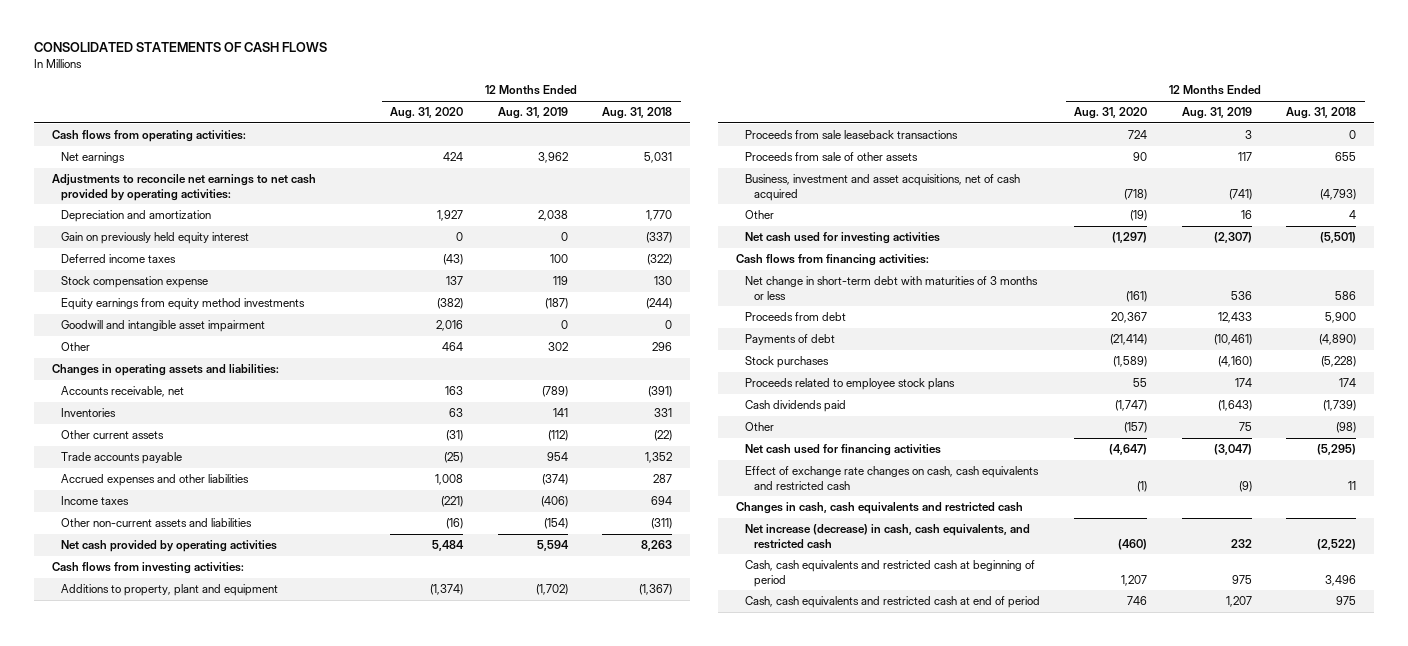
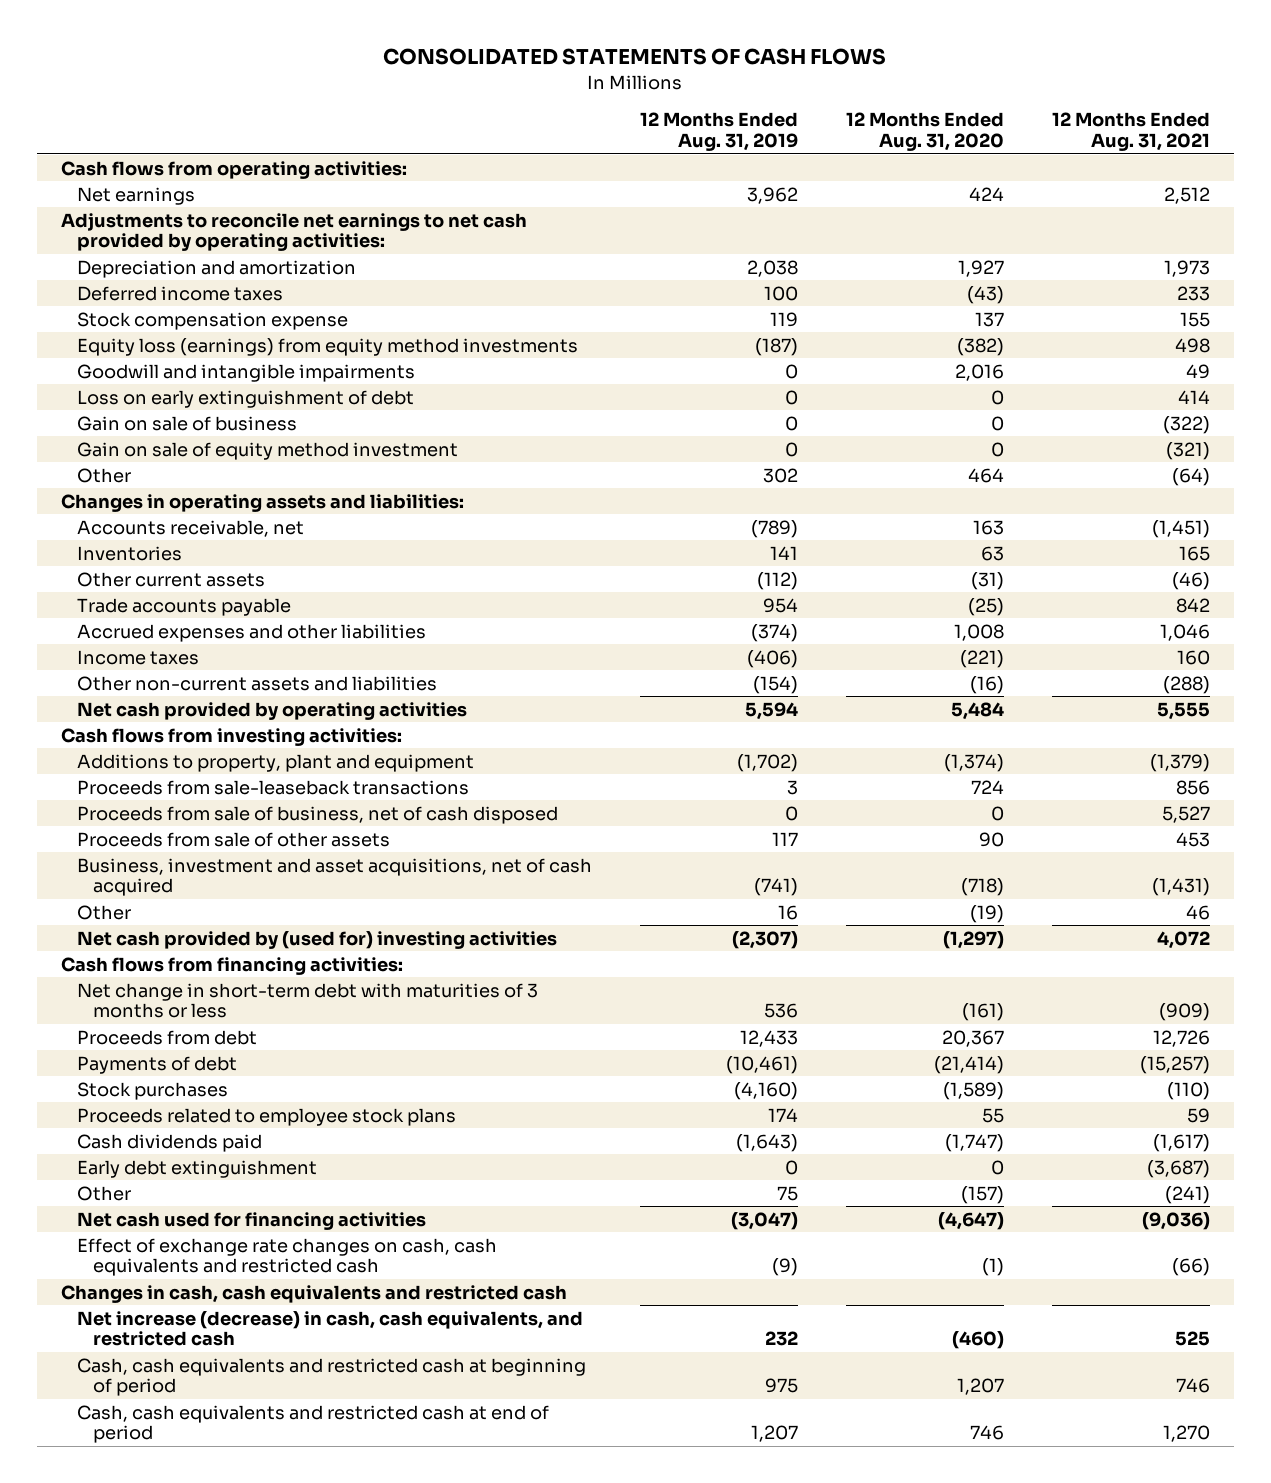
[602,107,673,120] Aug. 31, 2018 -> none
none -> [1052,112,1211,152] 12 Months Ended Aug. 31, 2021
[60,232,249,245] Gain on previously held equity interest -> none
[60,298,305,311] Equity earnings from equity method investments -> [76,337,578,356] Equity loss (earnings) from equity method investments
[60,320,265,333] Goodwill and intangible asset impairment -> [76,363,415,382] Goodwill and intangible impairments
none -> [76,389,414,408] Loss on early extinguishment of debt
none -> [76,415,297,431] Gain on sale of business
none -> [76,441,458,460] Gain on sale of equity method investment
[745,130,959,140] Proceeds from sale leaseback transactions -> [76,779,469,795] Proceeds from sale-leaseback transactions
none -> [76,805,558,824] Proceeds from sale of business, net of cash disposed
[745,232,941,245] Net cash used for investing activities -> [76,930,557,949] Net cash provided by (used for) investing activities
none -> [76,1159,317,1178] Early debt extinguishment

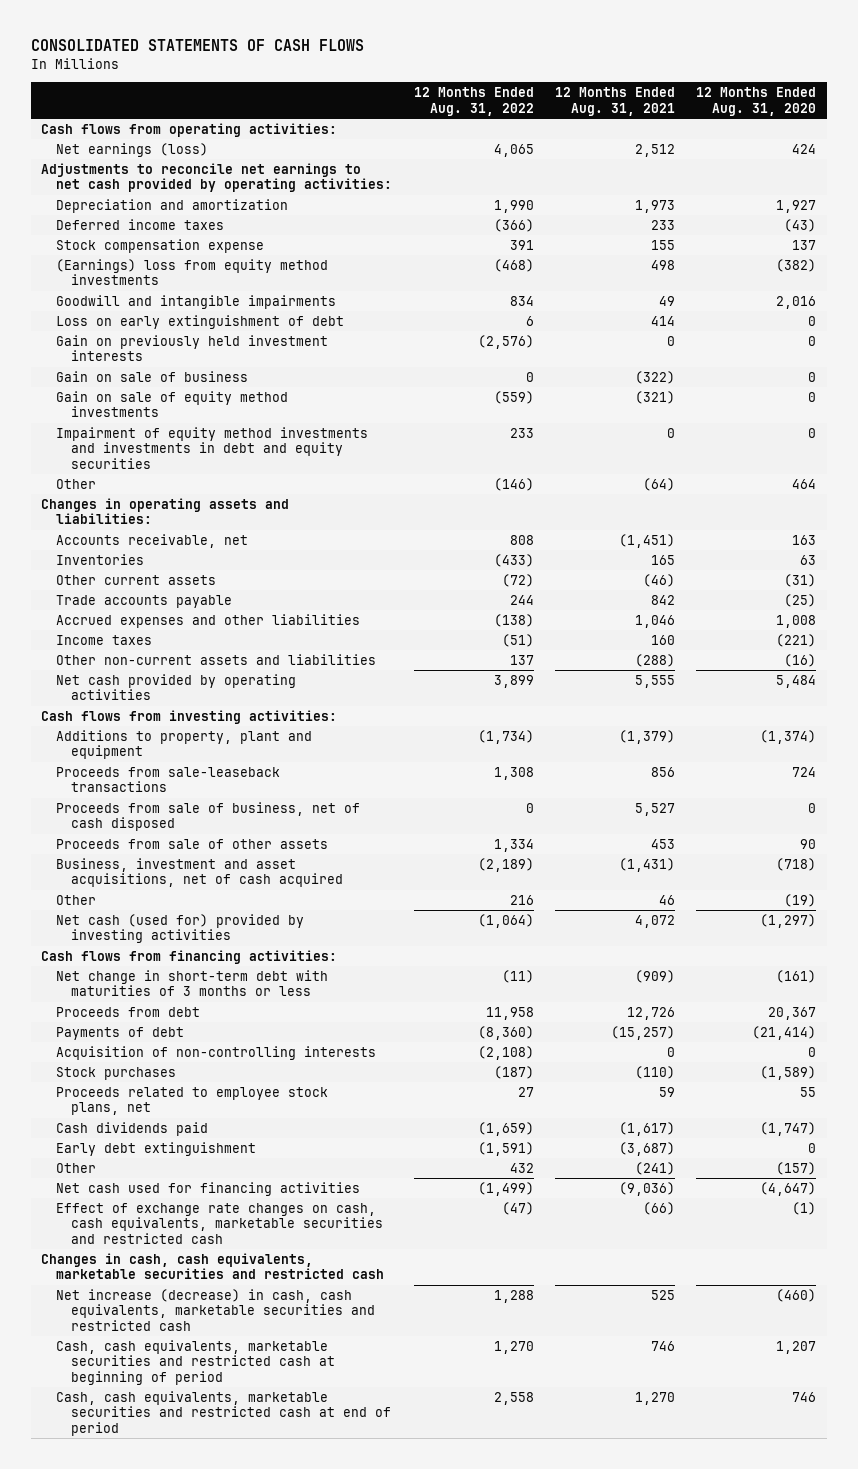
[639,112,798,152] 12 Months Ended Aug. 31, 2019 -> none
none -> [413,87,534,116] 12 Months Ended Aug. 31, 2022
[76,186,195,205] Net earnings -> [56,143,209,158] Net earnings (loss)
[76,337,578,356] Equity loss (earnings) from equity method investments -> [56,259,329,286] (Earnings) loss from equity method investments
none -> [56,335,329,362] Gain on previously held investment interests
[76,441,458,460] Gain on sale of equity method investment -> [56,391,289,418] Gain on sale of equity method investments
none -> [56,427,369,469] Impairment of equity method investments and investments in debt and equity securities
[76,930,557,949] Net cash provided by (used for) investing activities -> [56,914,305,944] Net cash (used for) provided by investing activities
none -> [56,1046,377,1061] Acquisition of non-controlling interests
[76,1107,456,1126] Proceeds related to employee stock plans -> [56,1087,329,1116] Proceeds related to employee stock plans, net
[76,1237,497,1277] Effect of exchange rate changes on cash, cash equivalents and restricted cash -> [56,1203,384,1244] Effect of exchange rate changes on cash, cash equivalents, marketable securities and restricted cash
[60,1284,567,1303] Changes in cash, cash equivalents and restricted cash -> [41,1253,385,1280] Changes in cash, cash equivalents, marketable securities and restricted cash
[76,1310,583,1347] Net increase (decrease) in cash, cash equivalents, and restricted cash -> [56,1289,376,1331] Net increase (decrease) in cash, cash equivalents, marketable securities and restricted cash
[76,1357,586,1397] Cash, cash equivalents and restricted cash at beginning of period -> [56,1340,336,1385] Cash, cash equivalents, marketable securities and restricted cash at beginning of period
[76,1404,549,1444] Cash, cash equivalents and restricted cash at end of period -> [56,1391,392,1436] Cash, cash equivalents, marketable securities and restricted cash at end of period

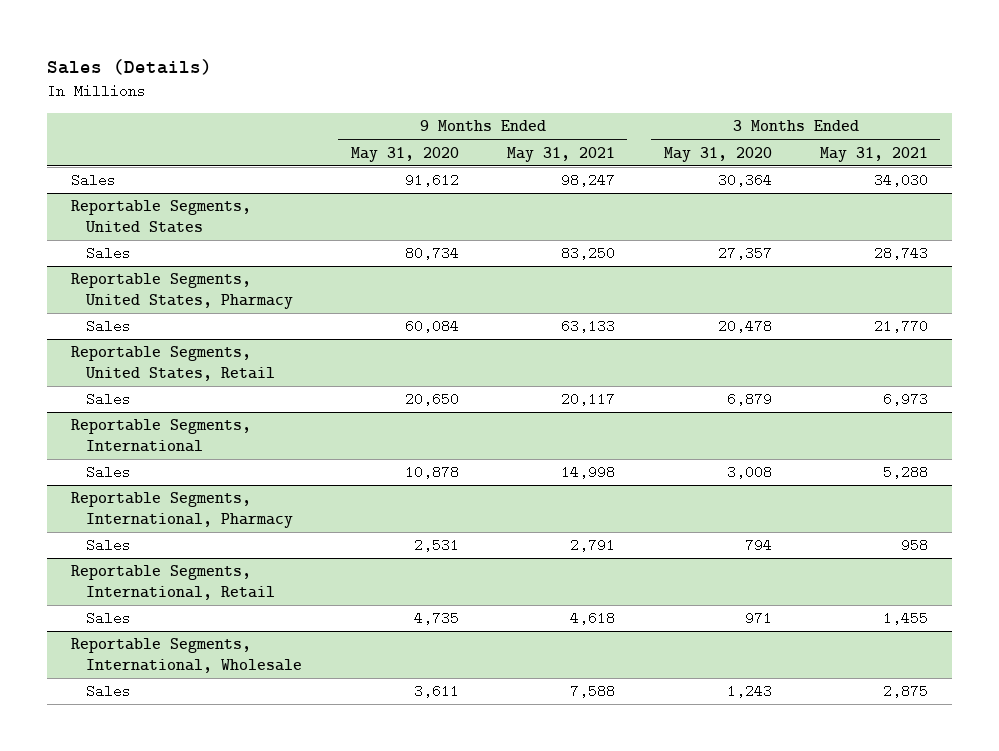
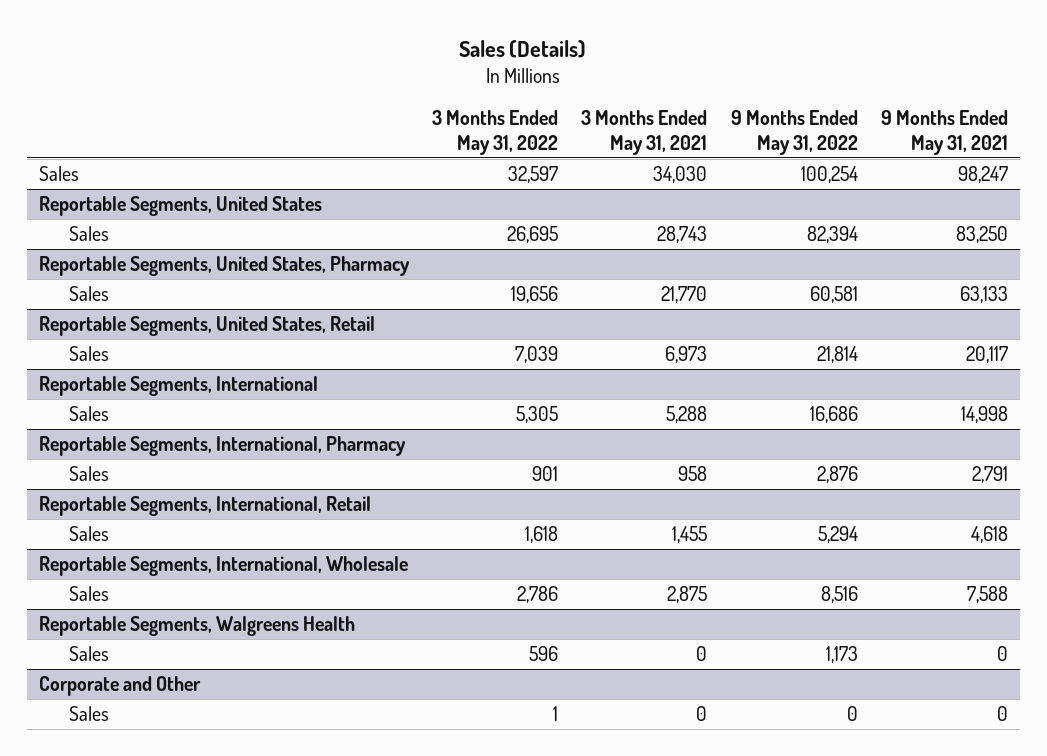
[350,146,459,162] May 31, 2020 -> none
[663,146,772,162] May 31, 2020 -> none
none -> [432,109,559,155] 3 Months Ended May 31, 2022
none -> [730,109,858,155] 9 Months Ended May 31, 2022
none -> [38,616,355,637] Reportable Segments, Walgreens Health
none -> [68,646,109,662] Sales
none -> [38,676,201,697] Corporate and Other
none -> [68,706,109,722] Sales

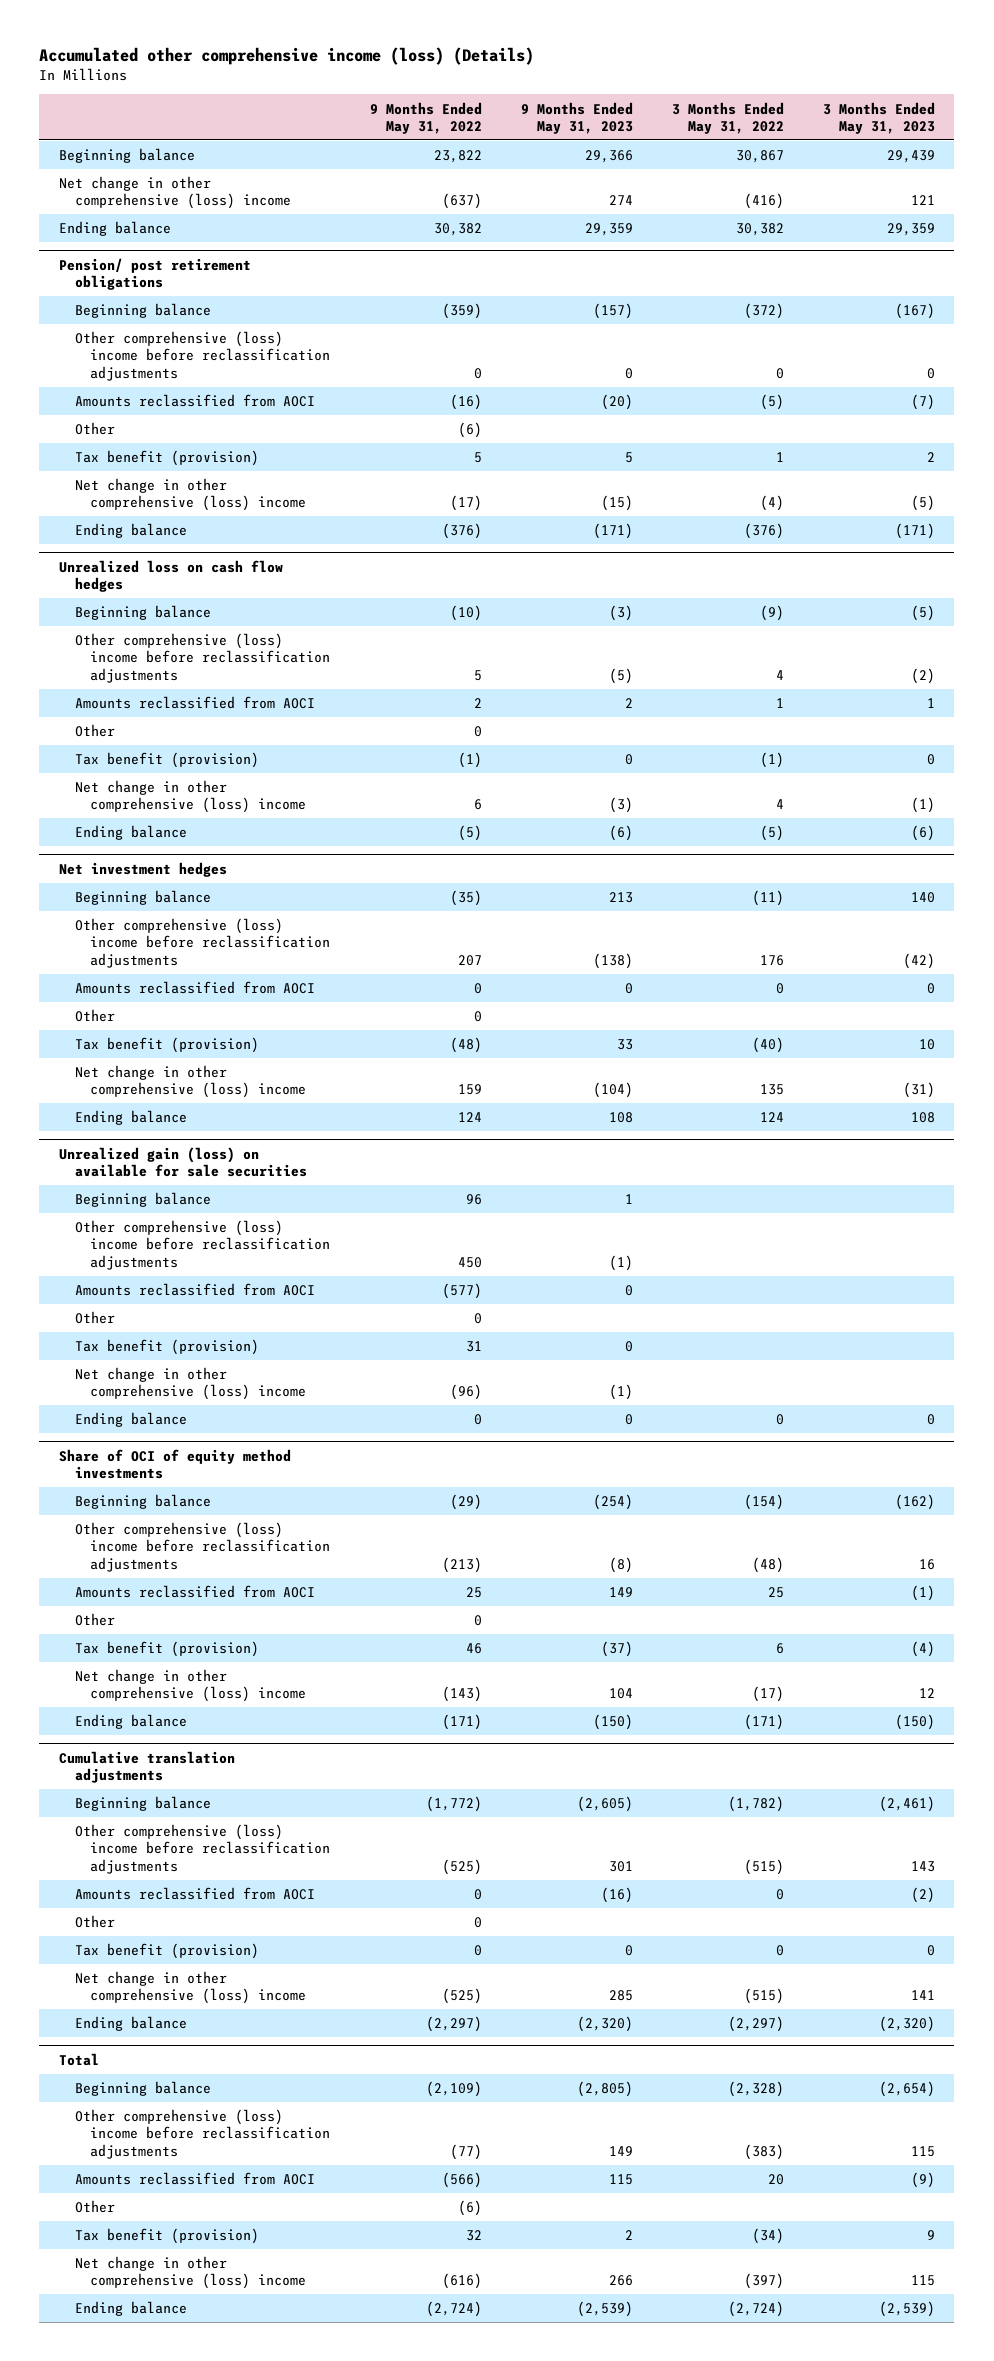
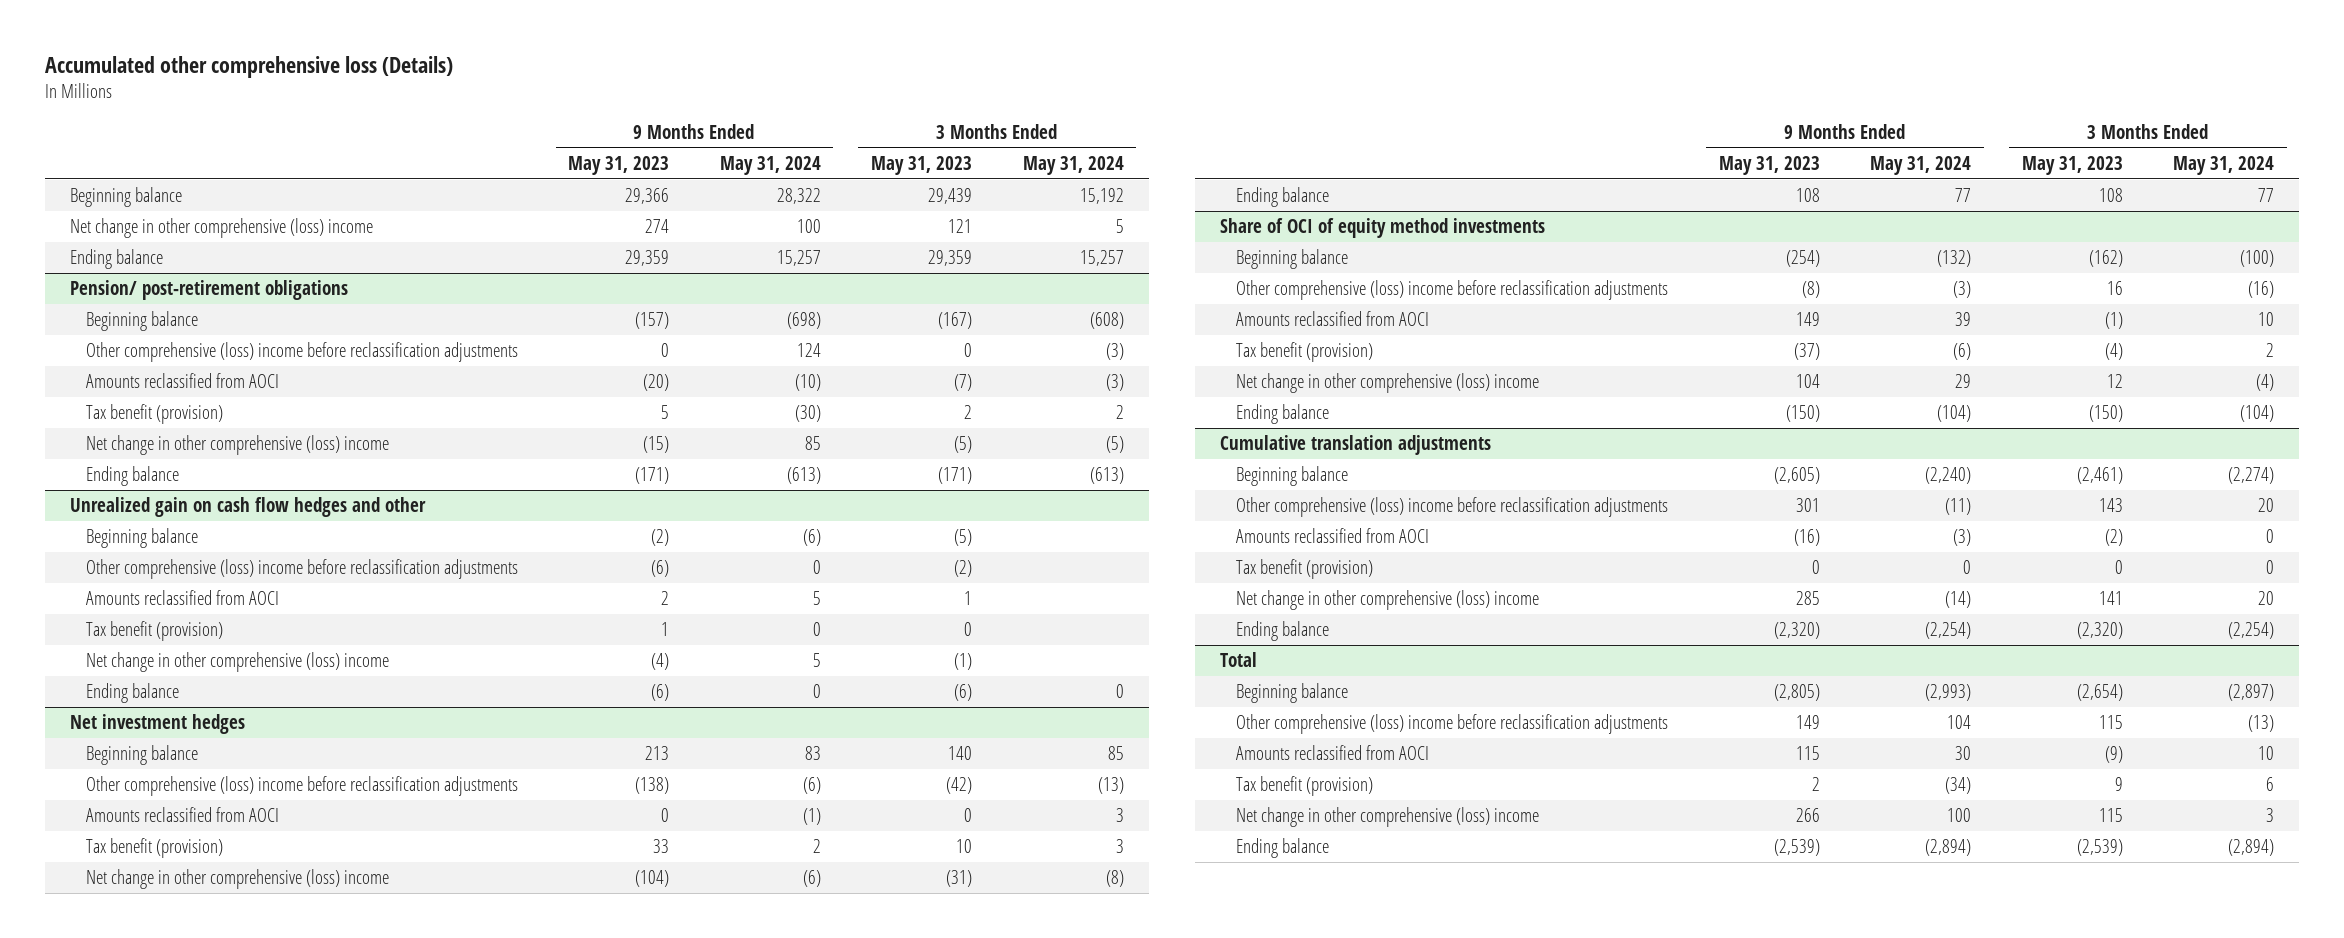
[39,47,535,66] Accumulated other comprehensive income (loss) (Details) -> [44,56,453,79] Accumulated other comprehensive loss (Details)
[369,101,482,134] 9 Months Ended May 31, 2022 -> none
[671,101,784,134] 3 Months Ended May 31, 2022 -> none
none -> [719,155,821,175] May 31, 2024
none -> [1022,155,1124,175] May 31, 2024
[58,257,251,290] Pension/ post retirement obligations -> [69,279,348,300] Pension/ post-retirement obligations
[74,422,115,436] Other -> none
[58,559,283,592] Unrealized loss on cash flow hedges -> [69,496,426,517] Unrealized gain on cash flow hedges and other
[608,605,633,622] (3) -> [651,528,670,546] (2)
[608,667,633,684] (5) -> [651,559,670,577] (6)
[74,724,115,738] Other -> none
[624,754,633,766] 0 -> [661,621,670,636] 1
[608,797,633,814] (3) -> [651,652,670,670] (4)
[74,1009,115,1023] Other -> none
[58,1146,307,1177] Unrealized gain (loss) on available for sale securities -> none
[74,1192,211,1208] Beginning balance -> none
[74,1220,331,1270] Other comprehensive (loss) income before reclassification adjustments -> none
[74,1283,315,1297] Amounts reclassified from AOCI -> none
[74,1311,115,1325] Other -> none
[74,1339,259,1356] Tax benefit (provision) -> none
[74,1367,307,1401] Net change in other comprehensive (loss) income -> none
[74,1412,187,1428] Ending balance -> none
[74,1613,115,1627] Other -> none
[74,1915,115,1929] Other -> none
[74,2200,115,2214] Other -> none

